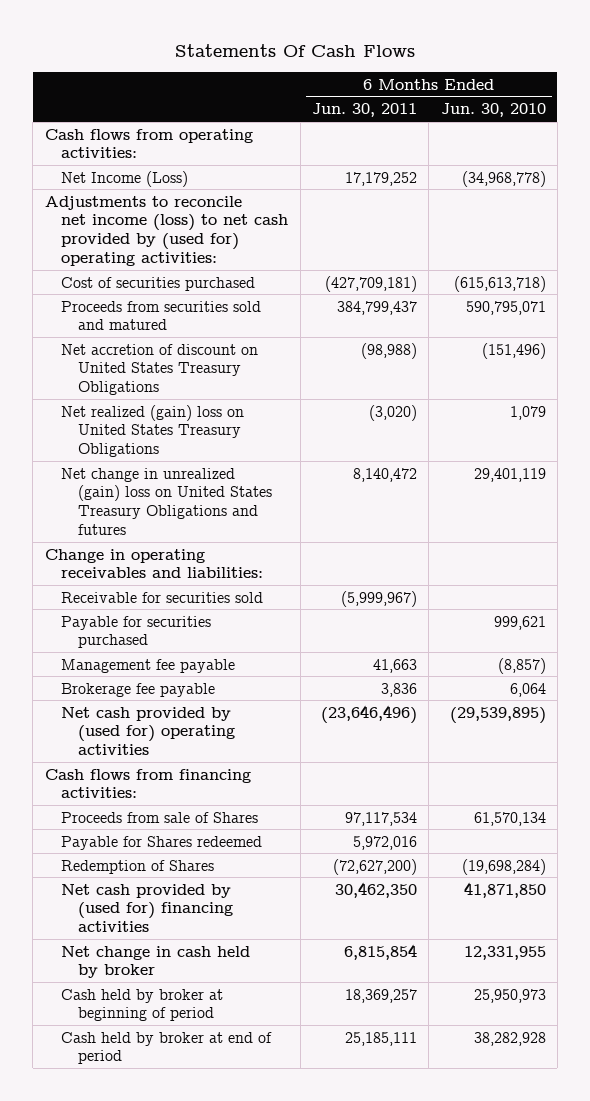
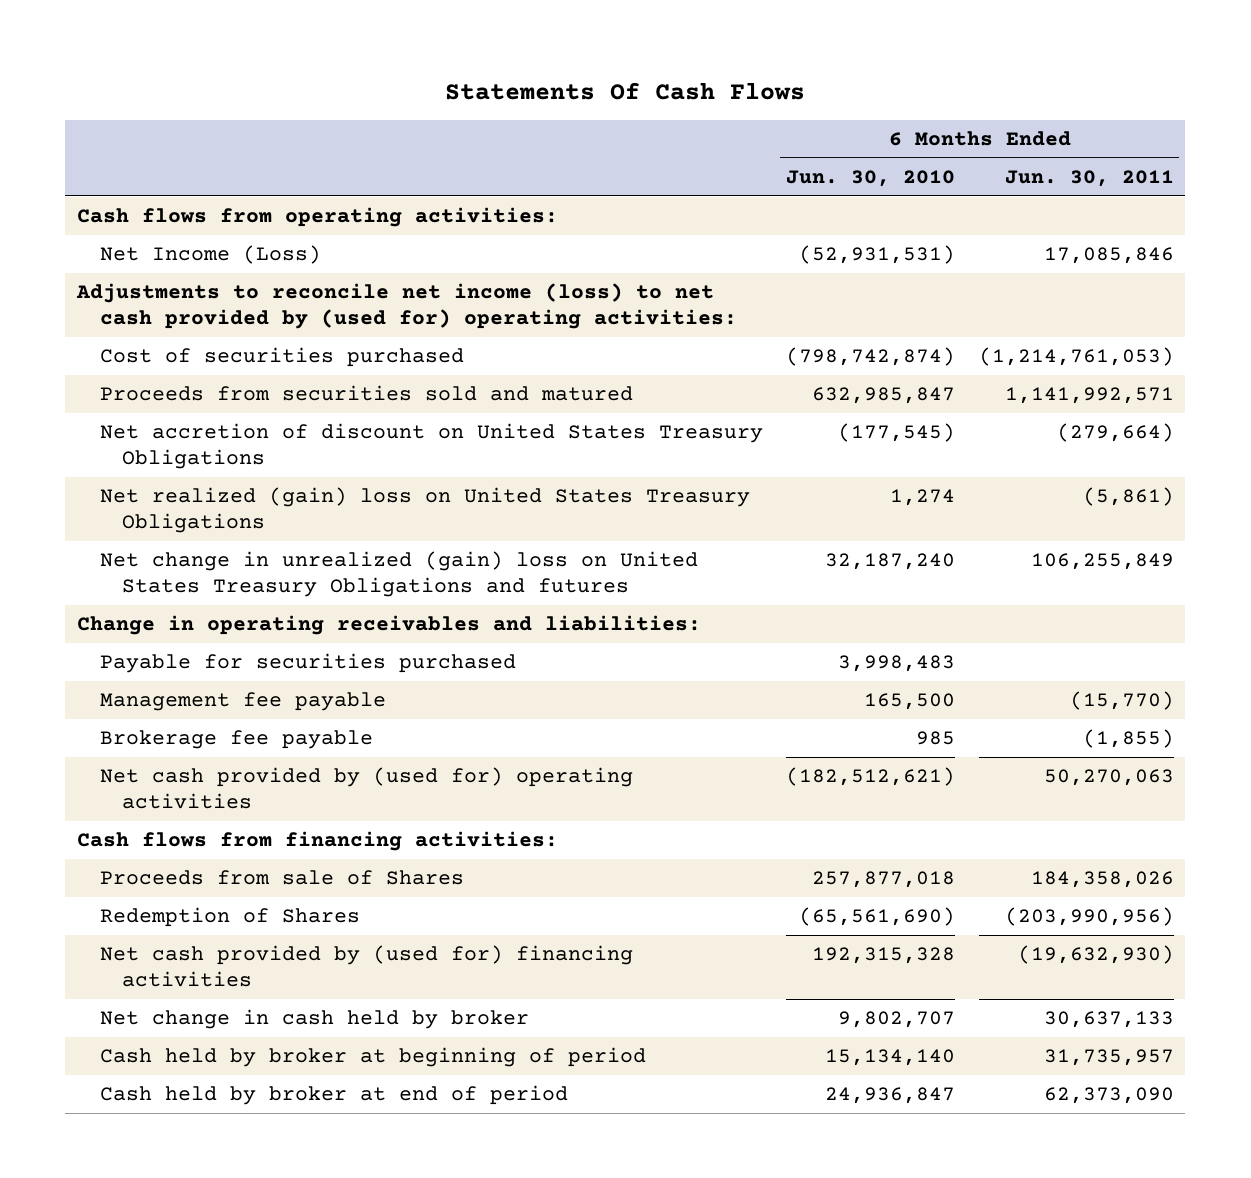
[345,171,418,186] 17,179,252 -> [1043,247,1174,265] 17,085,846
[461,170,546,187] (34,968,778) -> [799,245,956,265] (52,931,531)
[325,275,418,292] (427,709,181) -> [978,347,1174,367] (1,214,761,053)
[453,275,546,292] (615,613,718) -> [786,347,956,367] (798,742,874)
[337,300,418,315] 384,799,437 -> [1004,387,1174,405] 1,141,992,571
[465,300,546,315] 590,795,071 -> [812,387,956,405] 632,985,847
[361,342,418,359] (98,988) -> [1056,423,1174,443] (279,664)
[481,342,546,359] (151,496) -> [838,423,956,443] (177,545)
[369,404,418,421] (3,020) -> [1082,487,1174,507] (5,861)
[509,405,546,420] 1,079 -> [890,489,956,507] 1,274
[353,467,418,482] 8,140,472 -> [1030,553,1174,571] 106,255,849
[473,467,546,482] 29,401,119 -> [825,553,956,571] 32,187,240
[61,591,264,603] Receivable for securities sold -> none
[493,615,546,630] 999,621 -> [838,655,956,673] 3,998,483
[373,658,418,673] 41,663 -> [1069,691,1174,711] (15,770)
[497,657,546,674] (8,857) -> [864,693,956,711] 165,500
[381,682,418,697] 3,836 -> [1082,729,1174,749] (1,855)
[509,682,546,697] 6,064 -> [916,731,956,746] 985
[321,704,418,724] (23,646,496) -> [1043,769,1174,787] 50,270,063
[449,706,546,724] (29,539,895) -> [786,767,956,787] (182,512,621)
[61,835,263,850] Payable for Shares redeemed -> none
[345,811,418,826] 97,117,534 -> [1030,871,1174,889] 184,358,026
[473,811,546,826] 61,570,134 -> [812,871,956,889] 257,877,018
[333,858,418,875] (72,627,200) -> [1004,907,1174,927] (203,990,956)
[461,858,546,875] (19,698,284) -> [799,907,956,927] (65,561,690)
[335,881,418,898] 30,462,350 -> [1017,945,1174,965] (19,632,930)
[463,881,546,898] 41,871,850 -> [812,947,956,965] 192,315,328
[344,943,418,960] 6,815,854 -> [1043,1011,1174,1029] 30,637,133
[463,945,546,960] 12,331,955 -> [838,1011,956,1029] 9,802,707
[345,988,418,1003] 18,369,257 -> [1043,1049,1174,1067] 31,735,957
[473,988,546,1003] 25,950,973 -> [825,1049,956,1067] 15,134,140
[345,1031,418,1046] 25,185,111 -> [1043,1087,1174,1105] 62,373,090
[473,1031,546,1046] 38,282,928 -> [825,1087,956,1105] 24,936,847

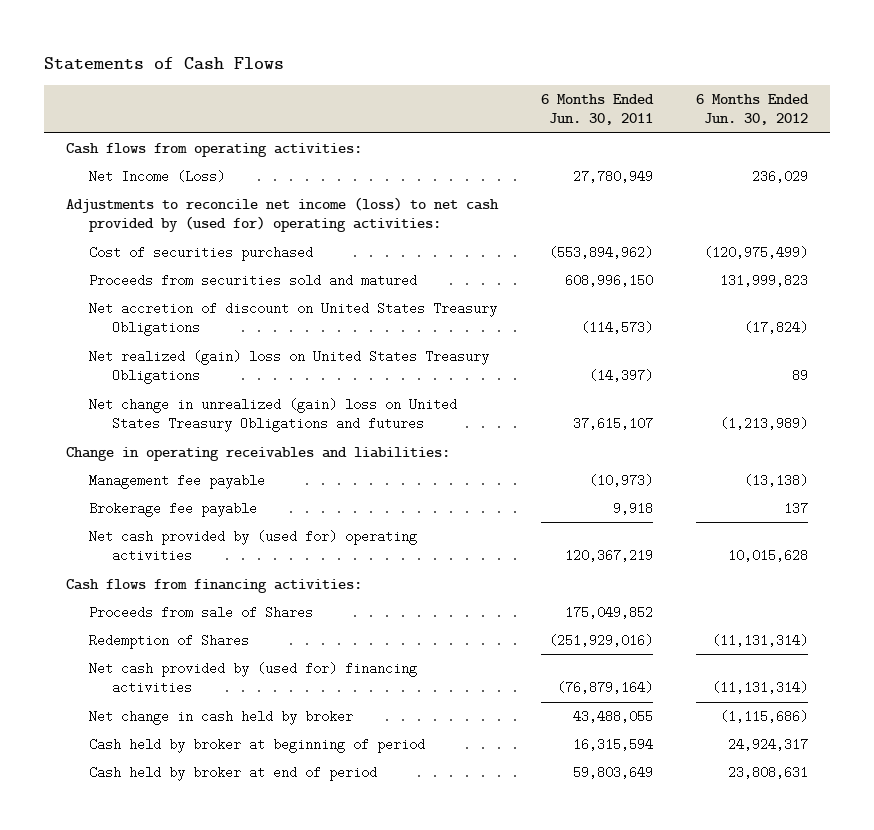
[445,81,806,100] Statements Of Cash Flows -> [44,57,285,71] Statements of Cash Flows
[786,170,956,188] Jun. 30, 2010 -> none
none -> [696,93,810,126] 6 Months Ended Jun. 30, 2012
[1043,247,1174,265] 17,085,846 -> [573,169,654,183] 27,780,949
[978,347,1174,367] (1,214,761,053) -> [549,245,654,259] (553,894,962)
[1004,387,1174,405] 1,141,992,571 -> [565,273,654,287] 608,996,150
[1056,423,1174,443] (279,664) -> [581,321,654,335] (114,573)
[1082,487,1174,507] (5,861) -> [589,369,654,383] (14,397)
[1030,553,1174,571] 106,255,849 -> [573,417,654,431] 37,615,107
[99,653,516,674] Payable for securities purchased -> none
[1069,691,1174,711] (15,770) -> [589,473,654,487] (10,973)
[1082,729,1174,749] (1,855) -> [613,501,654,515] 9,918
[1043,769,1174,787] 50,270,063 -> [565,549,654,563] 120,367,219
[1030,871,1174,889] 184,358,026 -> [565,605,654,619] 175,049,852
[1004,907,1174,927] (203,990,956) -> [549,633,654,647] (251,929,016)
[1017,945,1174,965] (19,632,930) -> [557,681,654,695] (76,879,164)
[1043,1011,1174,1029] 30,637,133 -> [573,709,654,723] 43,488,055
[1043,1049,1174,1067] 31,735,957 -> [573,737,654,751] 16,315,594
[1043,1087,1174,1105] 62,373,090 -> [573,765,654,779] 59,803,649

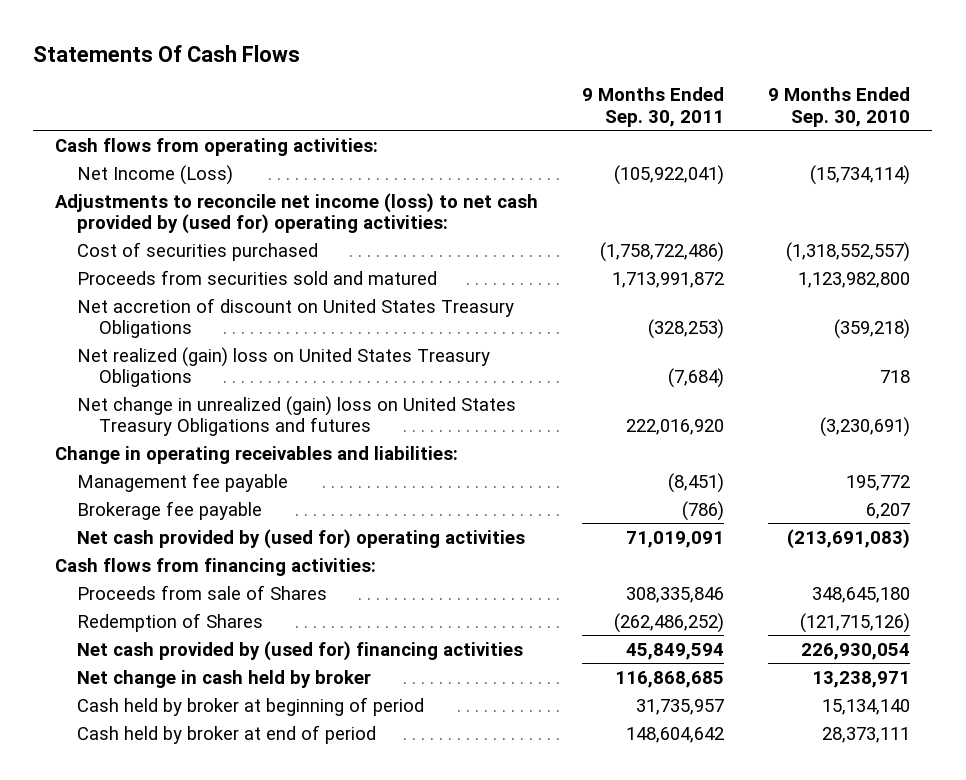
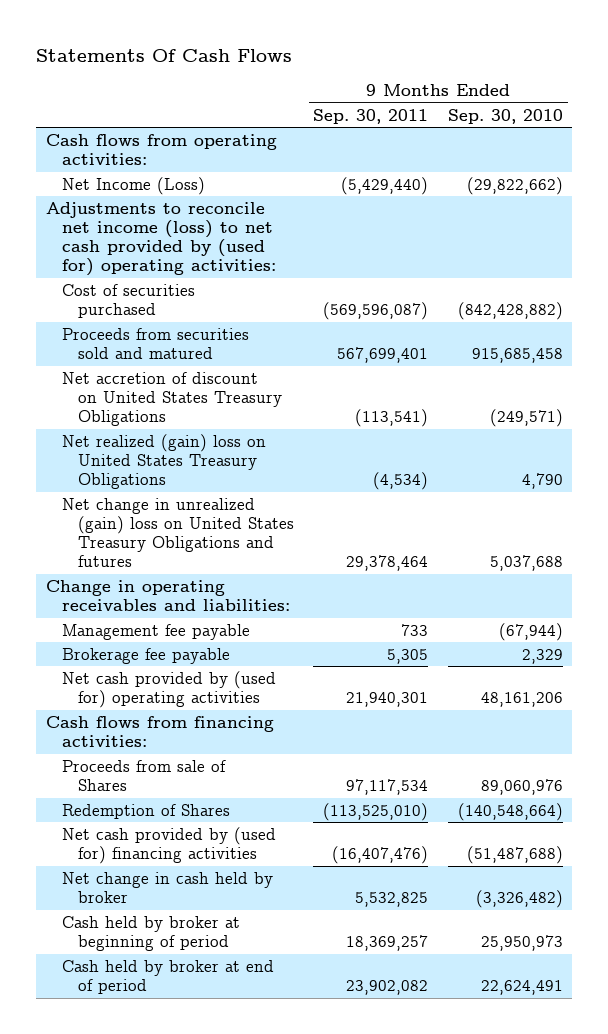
[614,164,725,185] (105,922,041) -> [341,176,429,195] (5,429,440)
[810,164,911,185] (15,734,114) -> [466,176,563,195] (29,822,662)
[600,241,725,262] (1,758,722,486) -> [323,302,429,321] (569,596,087)
[786,241,911,262] (1,318,552,557) -> [457,302,563,321] (842,428,882)
[612,271,725,288] 1,713,991,872 -> [337,347,429,364] 567,699,401
[798,271,911,288] 1,123,982,800 -> [471,348,563,364] 915,685,458
[648,319,725,340] (328,253) -> [355,409,429,428] (113,541)
[834,319,911,340] (359,218) -> [489,409,563,428] (249,571)
[668,368,725,389] (7,684) -> [373,472,429,491] (4,534)
[880,370,911,384] 718 -> [521,473,563,490] 4,790
[626,419,725,436] 222,016,920 -> [346,555,429,572] 29,378,464
[820,417,911,438] (3,230,691) -> [489,555,563,572] 5,037,688
[668,472,725,493] (8,451) -> [401,623,429,636] 733
[846,474,911,491] 195,772 -> [498,622,563,641] (67,944)
[682,500,725,521] (786) -> [387,648,429,664] 5,305
[866,502,911,519] 6,207 -> [521,648,563,664] 2,329
[626,530,725,548] 71,019,091 -> [346,692,429,708] 21,940,301
[787,528,911,549] (213,691,083) -> [480,692,563,708] 48,161,206
[626,586,725,603] 308,335,846 -> [346,779,429,796] 97,117,534
[812,586,911,603] 348,645,180 -> [480,779,563,796] 89,060,976
[614,612,725,633] (262,486,252) -> [323,802,429,821] (113,525,010)
[800,612,911,633] (121,715,126) -> [457,802,563,821] (140,548,664)
[626,642,725,660] 45,849,594 -> [332,846,429,865] (16,407,476)
[801,642,911,660] 226,930,054 -> [466,846,563,865] (51,487,688)
[615,670,725,688] 116,868,685 -> [355,892,429,908] 5,532,825
[812,670,911,688] 13,238,971 -> [475,890,563,909] (3,326,482)
[636,698,725,715] 31,735,957 -> [346,935,429,952] 18,369,257
[822,698,911,715] 15,134,140 -> [480,935,563,952] 25,950,973
[626,726,725,743] 148,604,642 -> [346,980,429,996] 23,902,082
[822,726,911,743] 28,373,111 -> [480,980,563,996] 22,624,491

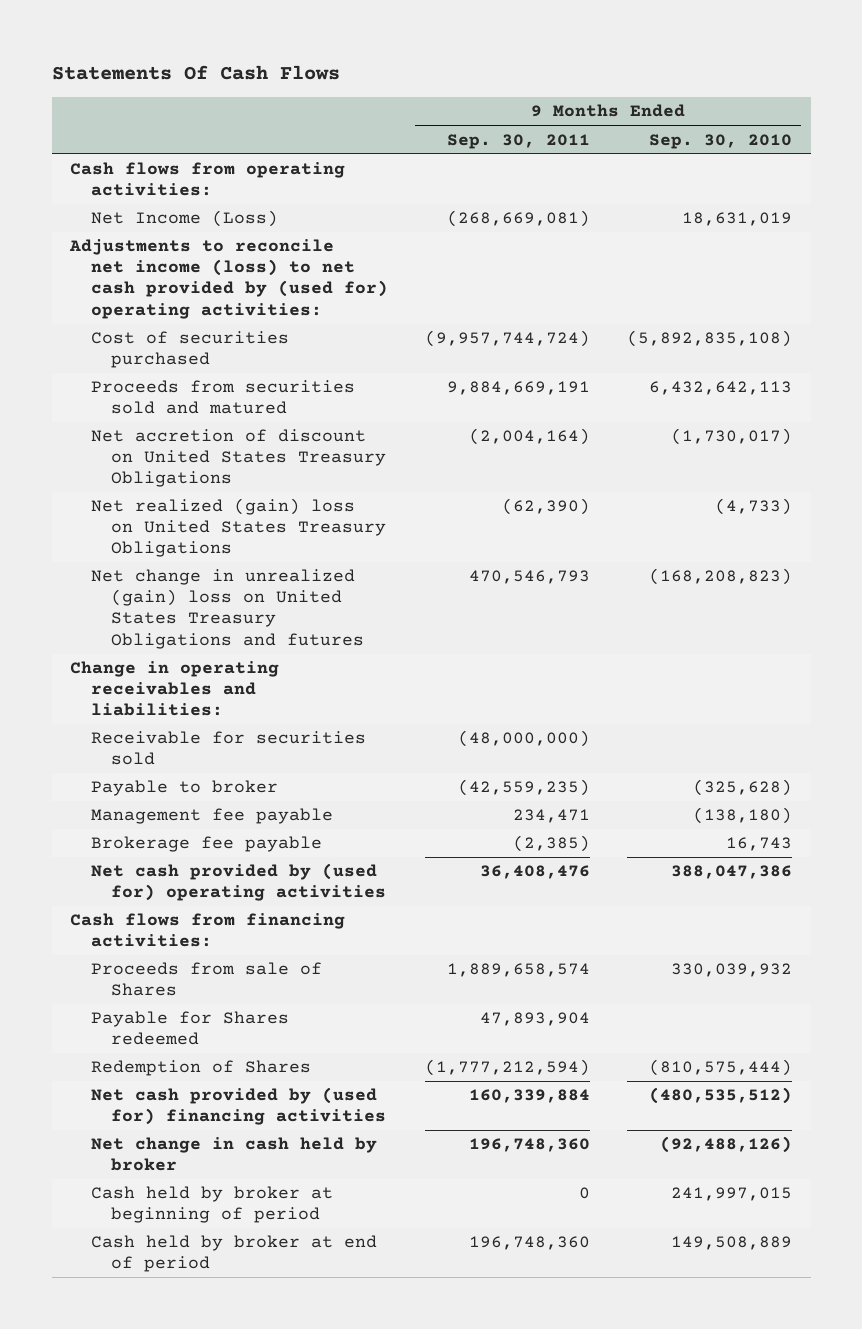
[341,176,429,195] (5,429,440) -> [446,210,590,228] (268,669,081)
[466,176,563,195] (29,822,662) -> [681,212,792,227] 18,631,019
[323,302,429,321] (569,596,087) -> [424,330,590,348] (9,957,744,724)
[457,302,563,321] (842,428,882) -> [626,330,792,348] (5,892,835,108)
[337,347,429,364] 567,699,401 -> [446,381,590,396] 9,884,669,191
[471,348,563,364] 915,685,458 -> [648,381,792,396] 6,432,642,113
[355,409,429,428] (113,541) -> [468,428,590,446] (2,004,164)
[489,409,563,428] (249,571) -> [670,428,792,446] (1,730,017)
[373,472,429,491] (4,534) -> [501,498,590,516] (62,390)
[521,473,563,490] 4,790 -> [714,498,792,516] (4,733)
[346,555,429,572] 29,378,464 -> [468,570,590,585] 470,546,793
[489,555,563,572] 5,037,688 -> [648,568,792,586] (168,208,823)
none -> [90,731,366,766] Receivable for securities sold
none -> [90,780,278,797] Payable to broker
[401,623,429,636] 733 -> [512,809,590,824] 234,471
[498,622,563,641] (67,944) -> [692,807,792,825] (138,180)
[387,648,429,664] 5,305 -> [512,835,590,853] (2,385)
[521,648,563,664] 2,329 -> [725,837,792,852] 16,743
[346,692,429,708] 21,940,301 -> [479,865,590,880] 36,408,476
[480,692,563,708] 48,161,206 -> [670,865,792,880] 388,047,386
[346,779,429,796] 97,117,534 -> [446,963,590,978] 1,889,658,574
[480,779,563,796] 89,060,976 -> [670,963,792,978] 330,039,932
none -> [90,1011,289,1046] Payable for Shares redeemed
[323,802,429,821] (113,525,010) -> [424,1059,590,1077] (1,777,212,594)
[457,802,563,821] (140,548,664) -> [648,1059,792,1077] (810,575,444)
[332,846,429,865] (16,407,476) -> [468,1089,590,1104] 160,339,884
[466,846,563,865] (51,487,688) -> [648,1087,792,1105] (480,535,512)
[355,892,429,908] 5,532,825 -> [468,1138,590,1153] 196,748,360
[475,890,563,909] (3,326,482) -> [659,1136,792,1154] (92,488,126)
[346,935,429,952] 18,369,257 -> [578,1187,590,1200] 0
[480,935,563,952] 25,950,973 -> [670,1187,792,1202] 241,997,015
[346,980,429,996] 23,902,082 -> [468,1236,590,1251] 196,748,360
[480,980,563,996] 22,624,491 -> [670,1236,792,1251] 149,508,889

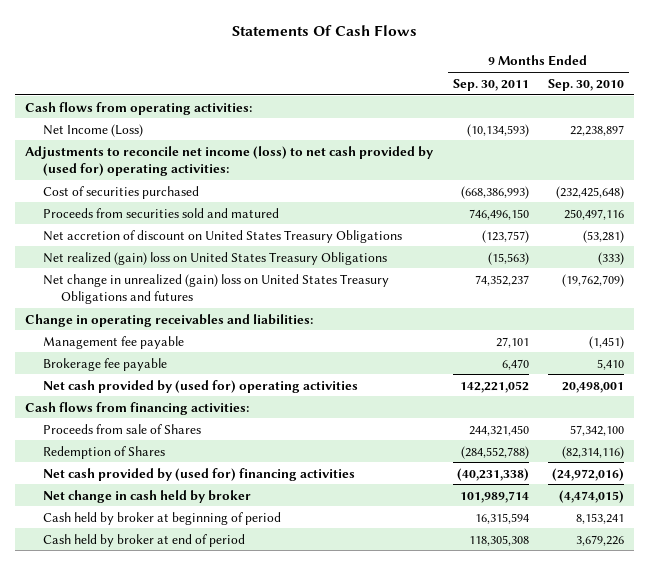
[446,210,590,228] (268,669,081) -> [466,123,529,137] (10,134,593)
[681,212,792,227] 18,631,019 -> [569,124,624,136] 22,238,897
[424,330,590,348] (9,957,744,724) -> [460,185,529,199] (668,386,993)
[626,330,792,348] (5,892,835,108) -> [555,185,624,199] (232,425,648)
[446,381,590,396] 9,884,669,191 -> [468,208,529,220] 746,496,150
[648,381,792,396] 6,432,642,113 -> [563,208,624,220] 250,497,116
[468,428,590,446] (2,004,164) -> [481,229,529,243] (123,757)
[670,428,792,446] (1,730,017) -> [582,229,624,243] (53,281)
[501,498,590,516] (62,390) -> [487,251,529,265] (15,563)
[714,498,792,516] (4,733) -> [597,251,624,265] (333)
[468,570,590,585] 470,546,793 -> [474,274,529,286] 74,352,237
[648,568,792,586] (168,208,823) -> [561,273,624,287] (19,762,709)
[90,731,366,766] Receivable for securities sold -> none
[90,780,278,797] Payable to broker -> none
[512,809,590,824] 234,471 -> [495,336,529,348] 27,101
[692,807,792,825] (138,180) -> [588,335,624,349] (1,451)
[512,835,590,853] (2,385) -> [501,358,529,370] 6,470
[725,837,792,852] 16,743 -> [596,358,624,370] 5,410
[479,865,590,880] 36,408,476 -> [459,380,529,393] 142,221,052
[670,865,792,880] 388,047,386 -> [561,381,624,393] 20,498,001
[90,1011,289,1046] Payable for Shares redeemed -> none
[446,963,590,978] 1,889,658,574 -> [468,424,529,436] 244,321,450
[670,963,792,978] 330,039,932 -> [569,424,624,436] 57,342,100
[424,1059,590,1077] (1,777,212,594) -> [460,445,529,459] (284,552,788)
[648,1059,792,1077] (810,575,444) -> [561,445,624,459] (82,314,116)
[468,1089,590,1104] 160,339,884 -> [456,467,529,481] (40,231,338)
[648,1087,792,1105] (480,535,512) -> [551,467,624,481] (24,972,016)
[468,1138,590,1153] 196,748,360 -> [459,490,529,503] 101,989,714
[659,1136,792,1154] (92,488,126) -> [558,489,624,503] (4,474,015)
[578,1187,590,1200] 0 -> [474,512,529,524] 16,315,594
[670,1187,792,1202] 241,997,015 -> [575,512,624,524] 8,153,241
[468,1236,590,1251] 196,748,360 -> [468,534,529,546] 118,305,308
[670,1236,792,1251] 149,508,889 -> [575,534,624,546] 3,679,226

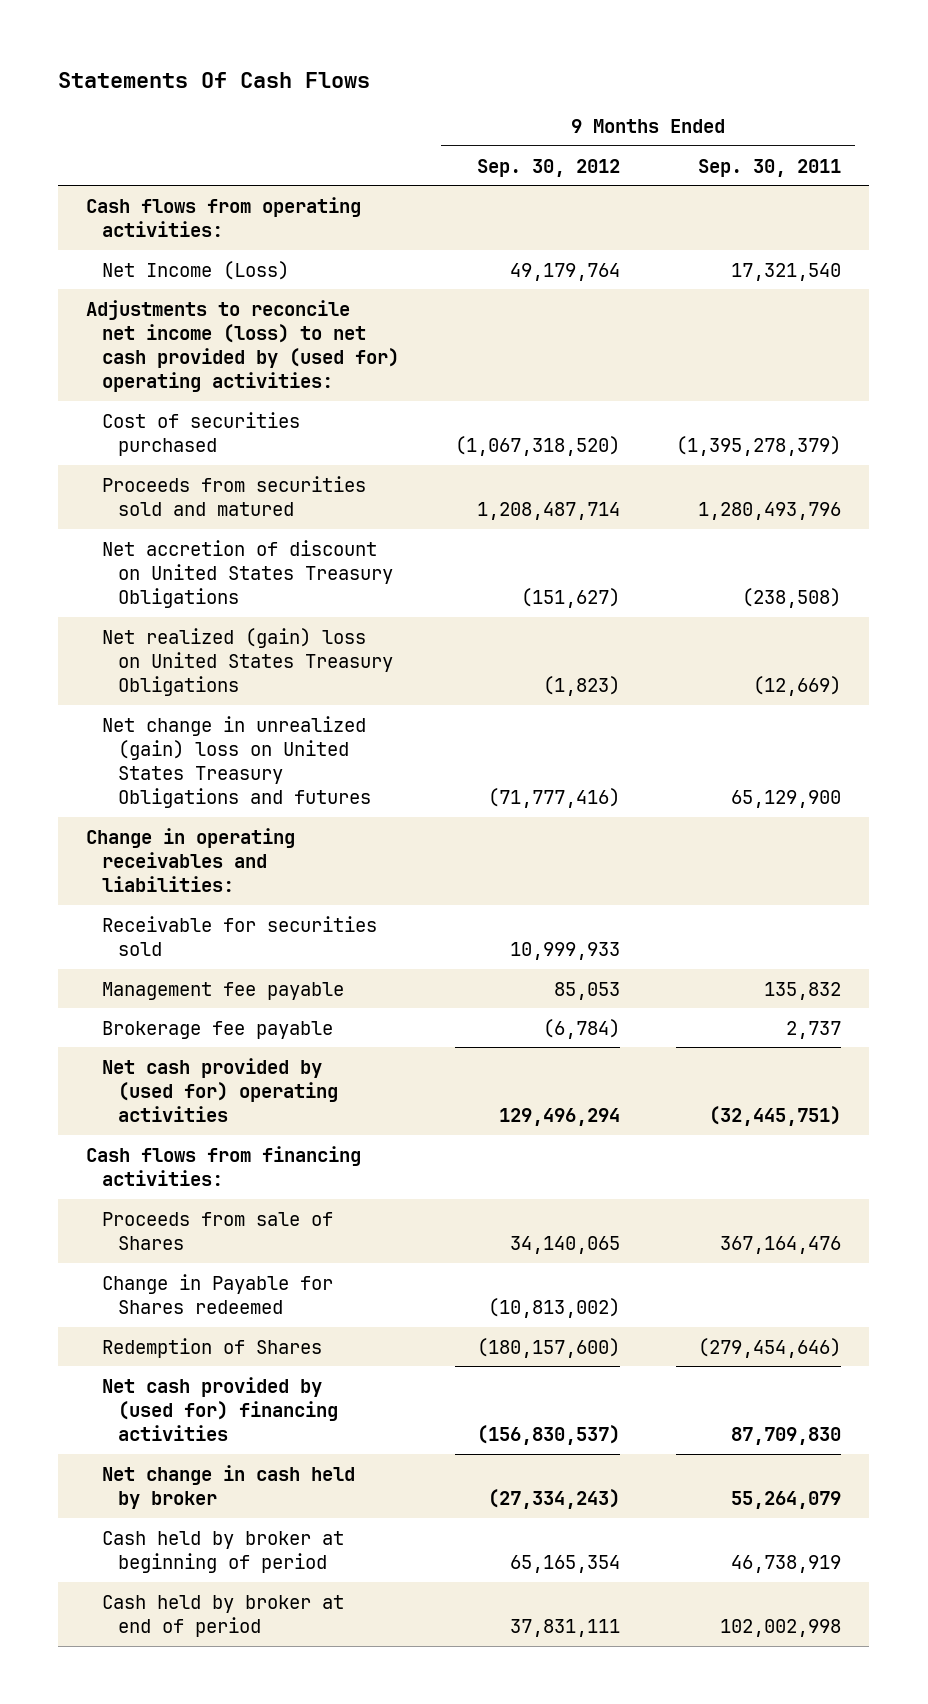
[547,78,624,91] Sep. 30, 2010 -> none
none -> [477,158,621,177] Sep. 30, 2012
[466,123,529,137] (10,134,593) -> [731,262,842,281] 17,321,540
[460,185,529,199] (668,386,993) -> [676,435,842,456] (1,395,278,379)
[468,208,529,220] 746,496,150 -> [698,501,842,520] 1,280,493,796
[481,229,529,243] (123,757) -> [742,588,842,609] (238,508)
[487,251,529,265] (15,563) -> [753,676,842,697] (12,669)
[474,274,529,286] 74,352,237 -> [731,790,842,809] 65,129,900
none -> [101,915,377,956] Receivable for securities sold
[495,336,529,348] 27,101 -> [764,981,842,1000] 135,832
[501,358,529,370] 6,470 -> [786,1020,842,1039] 2,737
[459,380,529,393] 142,221,052 -> [709,1106,842,1127] (32,445,751)
[468,424,529,436] 244,321,450 -> [720,1235,842,1254] 367,164,476
none -> [101,1273,333,1314] Change in Payable for Shares redeemed
[460,445,529,459] (284,552,788) -> [698,1337,842,1358] (279,454,646)
[456,467,529,481] (40,231,338) -> [731,1427,842,1446] 87,709,830
[459,490,529,503] 101,989,714 -> [731,1490,842,1509] 55,264,079
[474,512,529,524] 16,315,594 -> [731,1554,842,1573] 46,738,919
[468,534,529,546] 118,305,308 -> [720,1618,842,1637] 102,002,998

